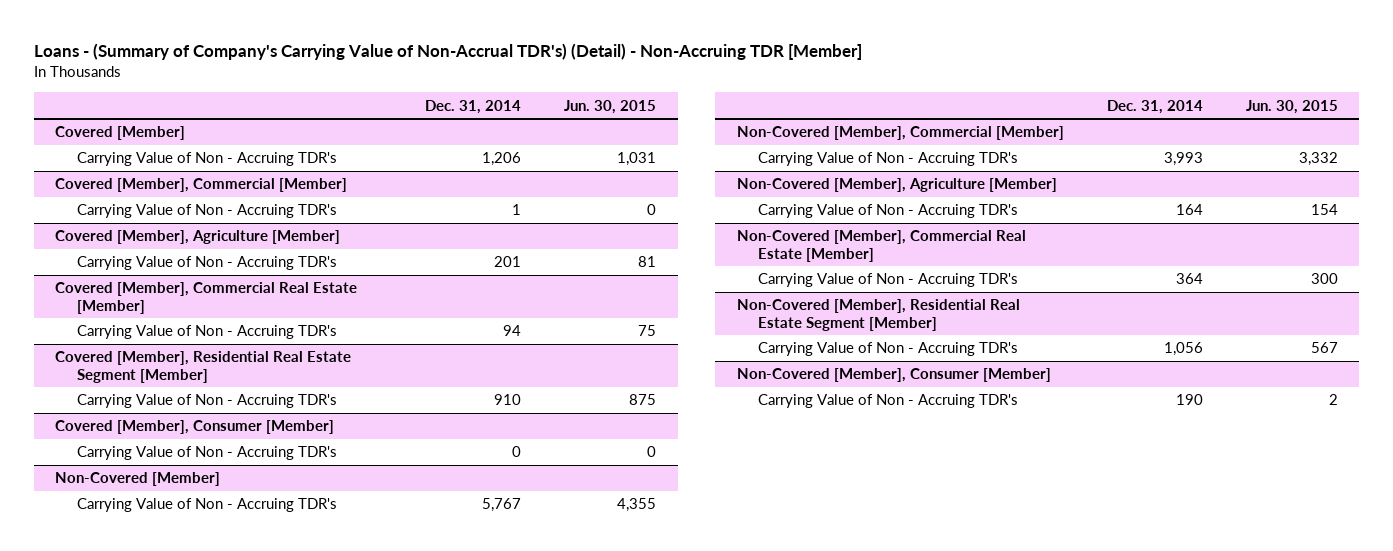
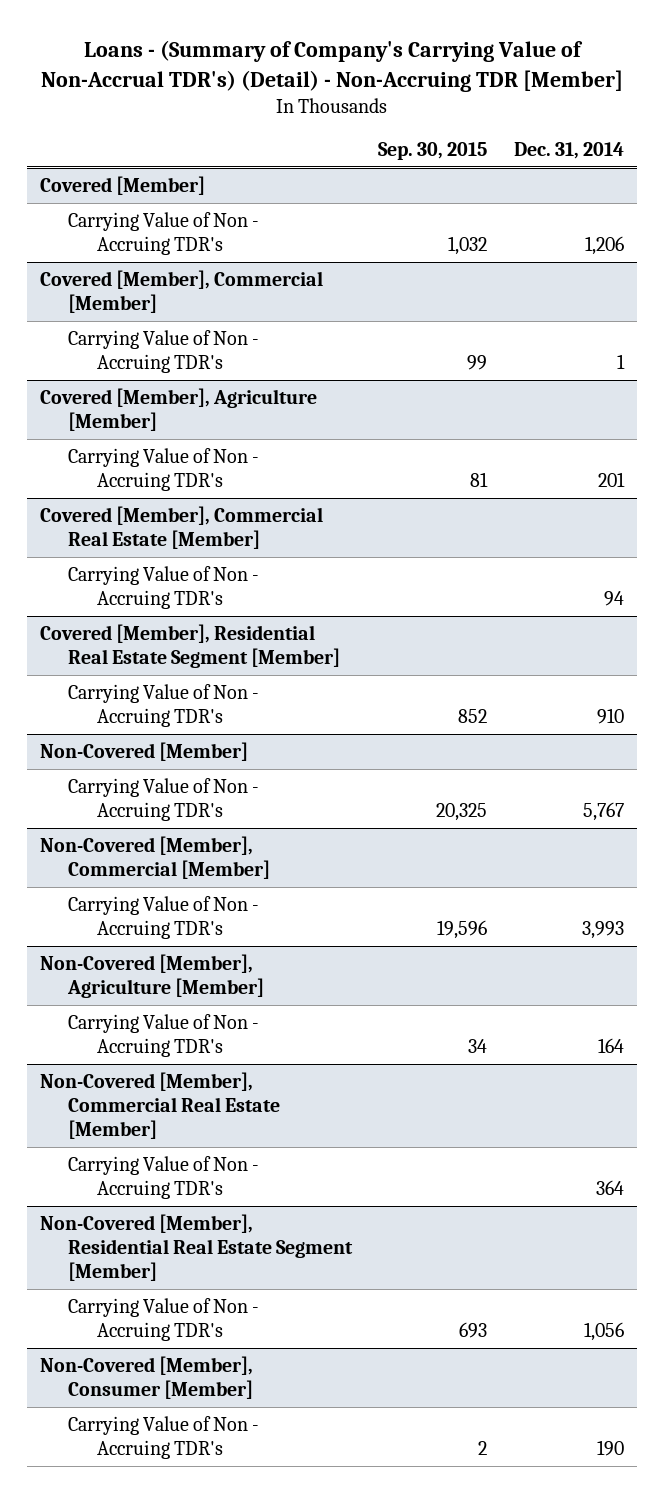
[564,99,657,114] Jun. 30, 2015 -> none
none -> [378,141,488,160] Sep. 30, 2015
[55,420,335,435] Covered [Member], Consumer [Member] -> none
[76,446,337,461] Carrying Value of Non - Accruing TDR's -> none

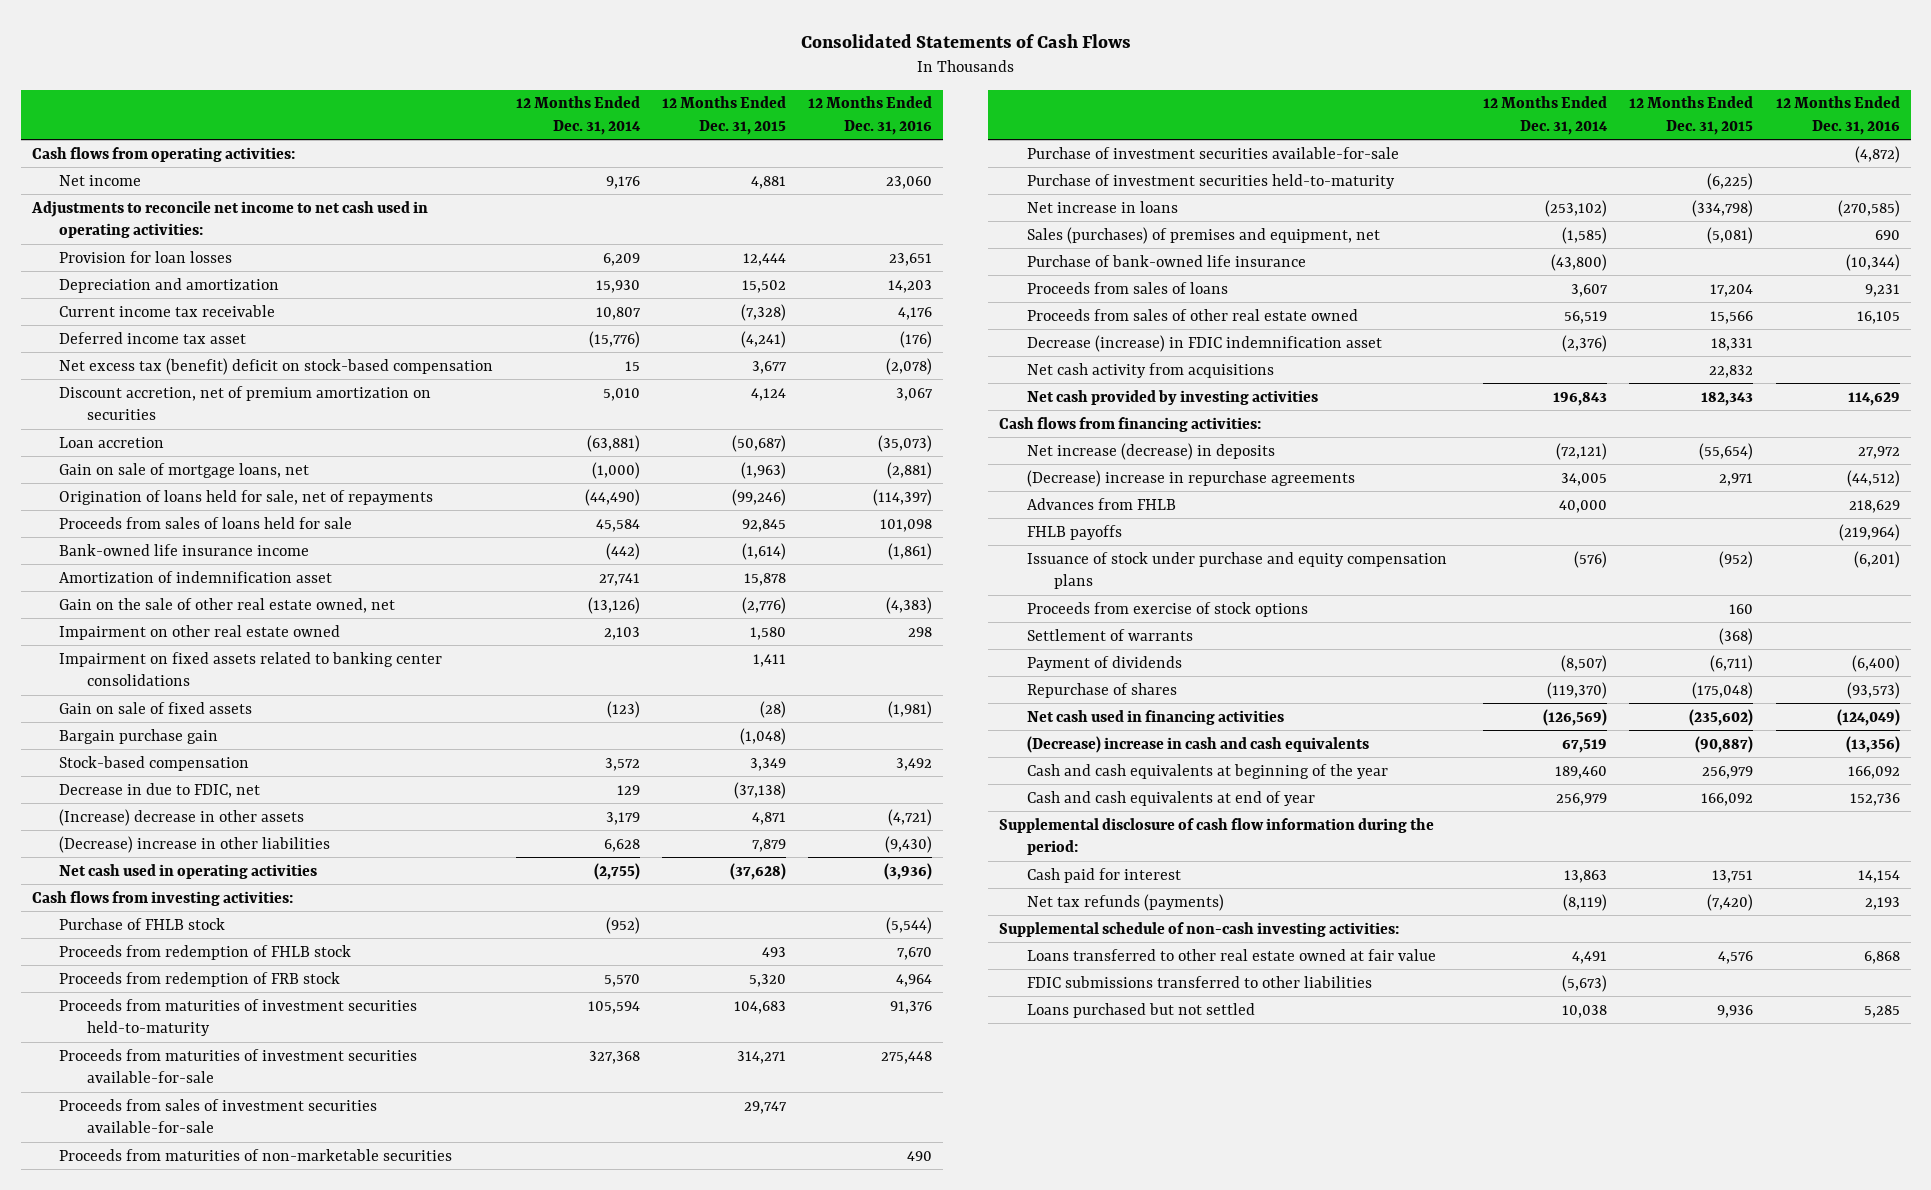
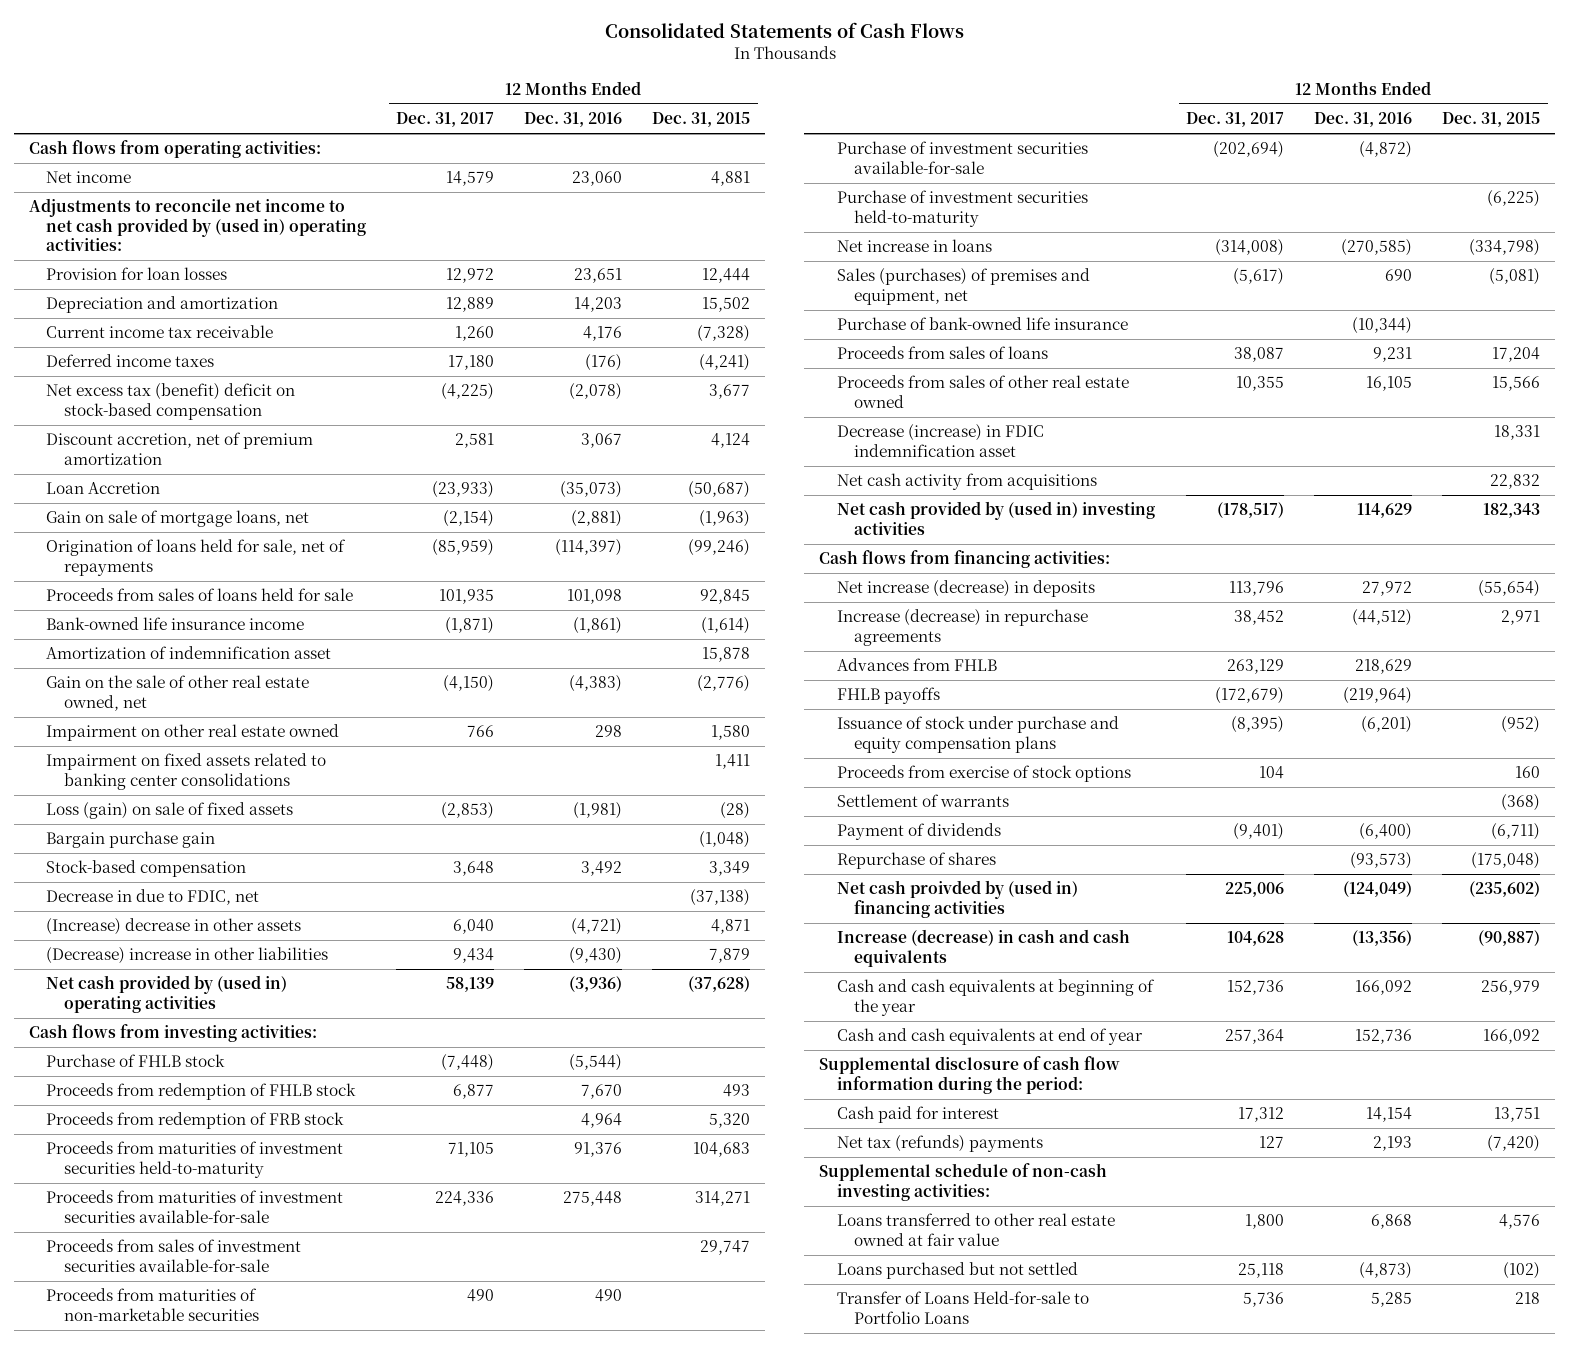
[515,96,641,135] 12 Months Ended Dec. 31, 2014 -> none
none -> [396,112,495,128] Dec. 31, 2017
[30,200,428,239] Adjustments to reconcile net income to net cash used in operating activities: -> [28,198,367,251] Adjustments to reconcile net income to net cash provided by (used in) operating activities:
[59,331,247,344] Deferred income tax asset -> [46,354,215,368] Deferred income taxes
[59,385,432,421] Discount accretion, net of premium amortization on securities -> [46,432,314,465] Discount accretion, net of premium amortization
[59,436,165,448] Loan accretion -> [46,482,161,495] Loan Accretion
[59,701,253,714] Gain on sale of fixed assets -> [46,802,294,820] Loss (gain) on sale of fixed assets
[59,863,318,879] Net cash used in operating activities -> [46,975,288,1013] Net cash provided by (used in) operating activities
[1026,389,1318,405] Net cash provided by investing activities -> [836,501,1155,535] Net cash provided by (used in) investing activities
[1026,469,1355,487] (Decrease) increase in repurchase agreements -> [836,609,1088,646] Increase (decrease) in repurchase agreements
[1026,709,1284,725] Net cash used in financing activities -> [836,880,1078,918] Net cash proivded by (used in) financing activities
[1026,735,1369,753] (Decrease) increase in cash and cash equivalents -> [836,929,1130,967] Increase (decrease) in cash and cash equivalents
[1026,893,1224,911] Net tax refunds (payments) -> [836,1135,1043,1153] Net tax (refunds) payments
[1026,975,1372,988] FDIC submissions transferred to other liabilities -> none
[1717,1004,1754,1018] 9,936 -> [1503,1262,1541,1280] (102)
[1863,1004,1900,1018] 5,285 -> [1359,1262,1413,1280] (4,873)
none -> [836,1291,1089,1324] Transfer of Loans Held-for-sale to Portfolio Loans

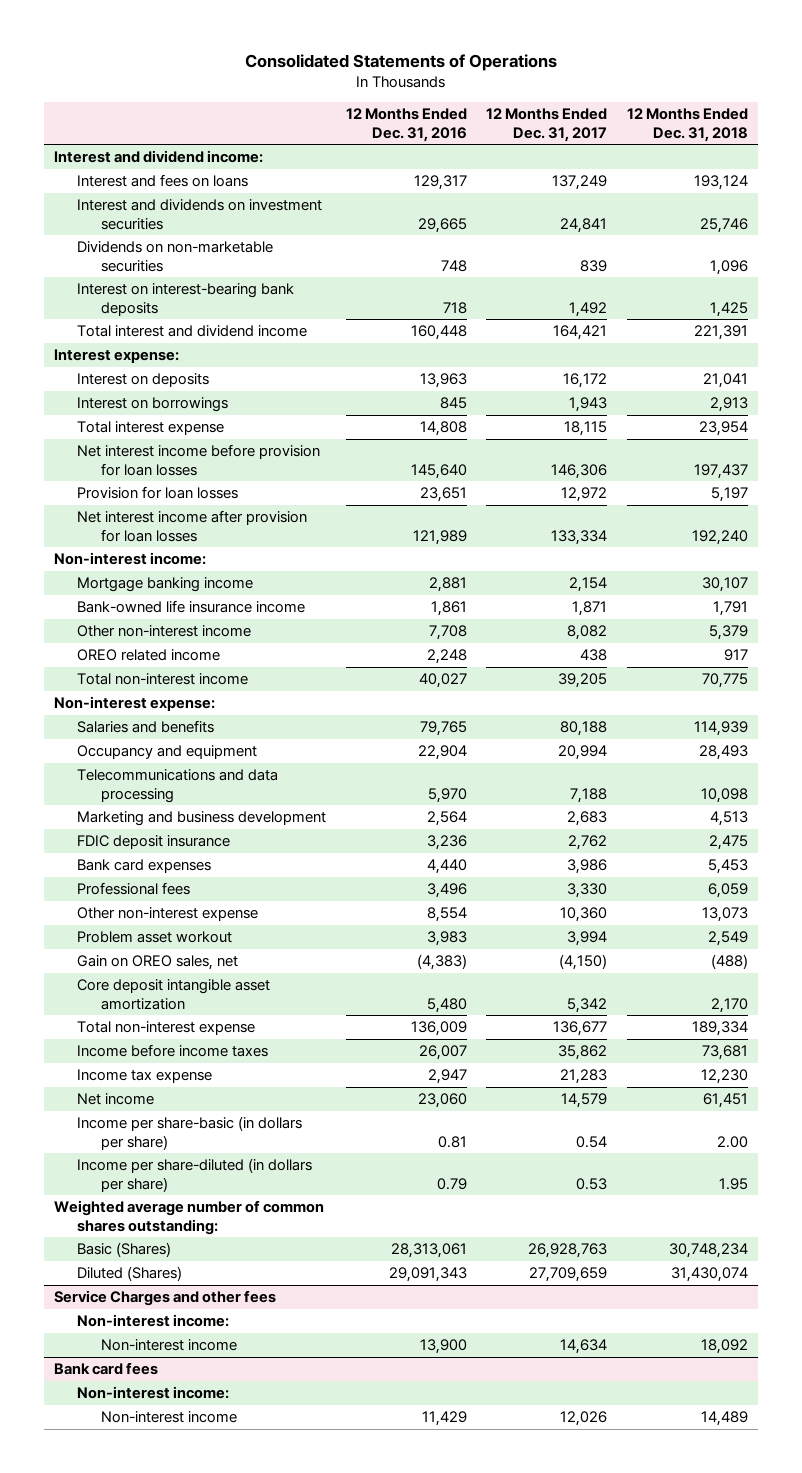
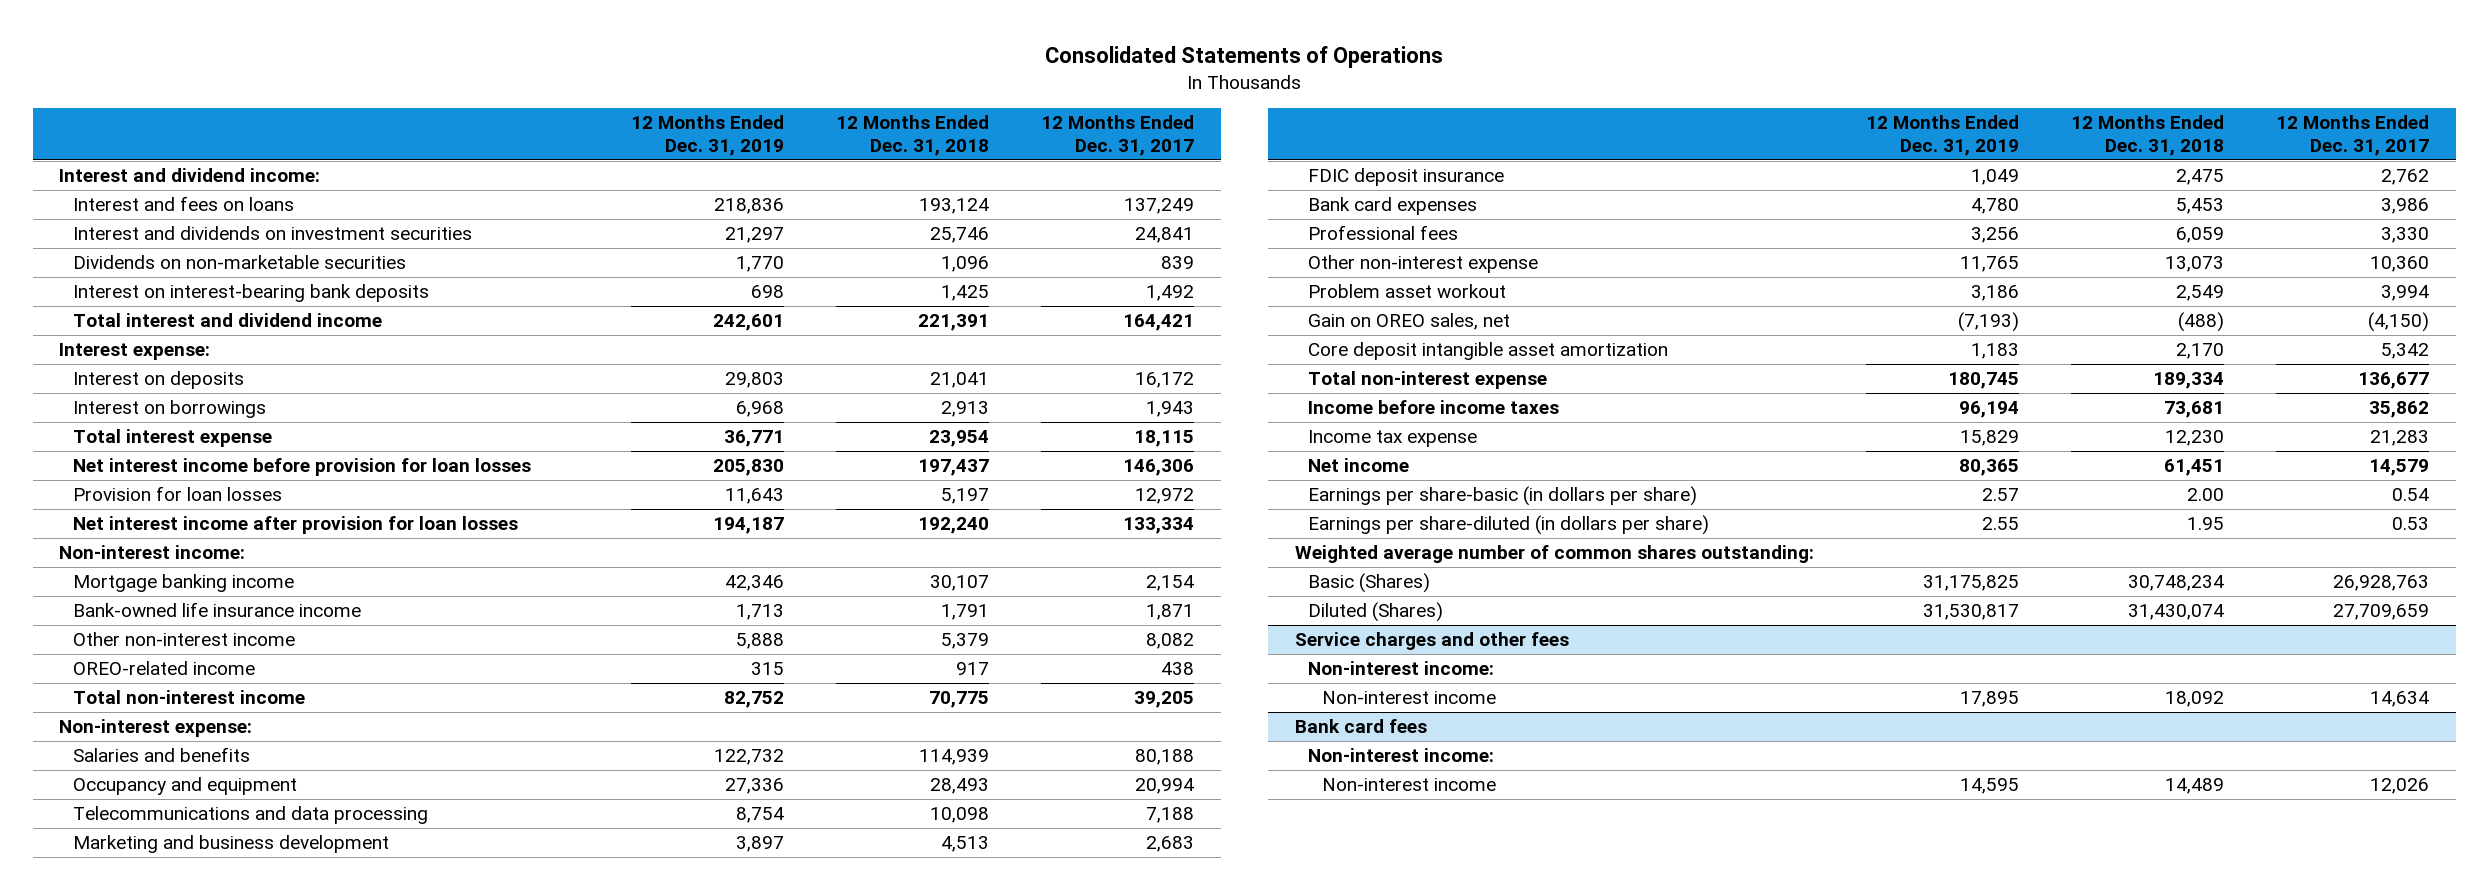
[345,108,467,142] 12 Months Ended Dec. 31, 2016 -> none
none -> [630,115,784,156] 12 Months Ended Dec. 31, 2019
[77,649,221,662] OREO related income -> [73,661,256,676] OREO-related income
[77,1116,303,1150] Income per share-basic (in dollars per share) -> [1308,486,1698,507] Earnings per share-basic (in dollars per share)
[77,1158,313,1192] Income per share-diluted (in dollars per share) -> [1308,515,1710,536] Earnings per share-diluted (in dollars per share)
[53,1290,276,1307] Service Charges and other fees -> [1294,632,1569,651] Service charges and other fees

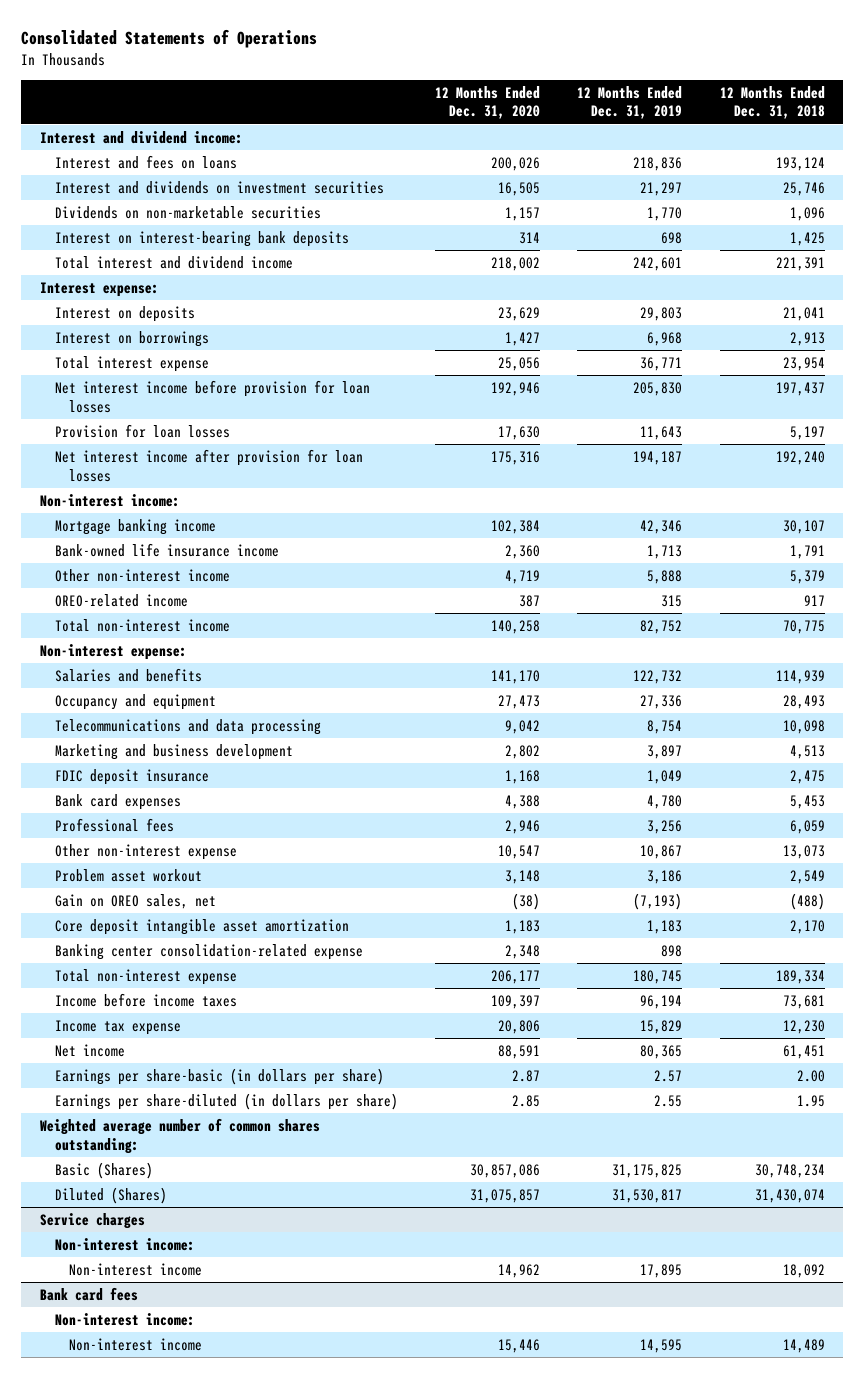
[1041,115,1195,156] 12 Months Ended Dec. 31, 2017 -> none
none -> [434,85,540,120] 12 Months Ended Dec. 31, 2020
[1959,256,2019,273] 11,765 -> [640,844,683,859] 10,867
none -> [54,943,363,960] Banking center consolidation-related expense
[1294,632,1569,651] Service charges and other fees -> [39,1212,145,1229] Service charges

